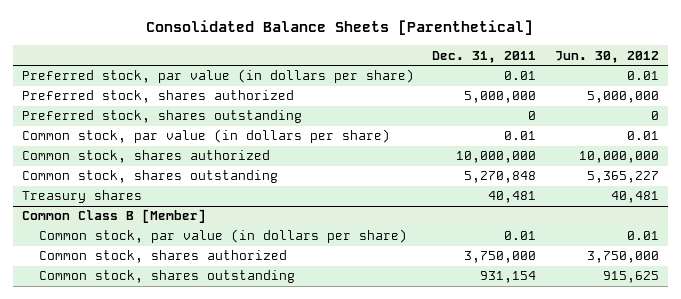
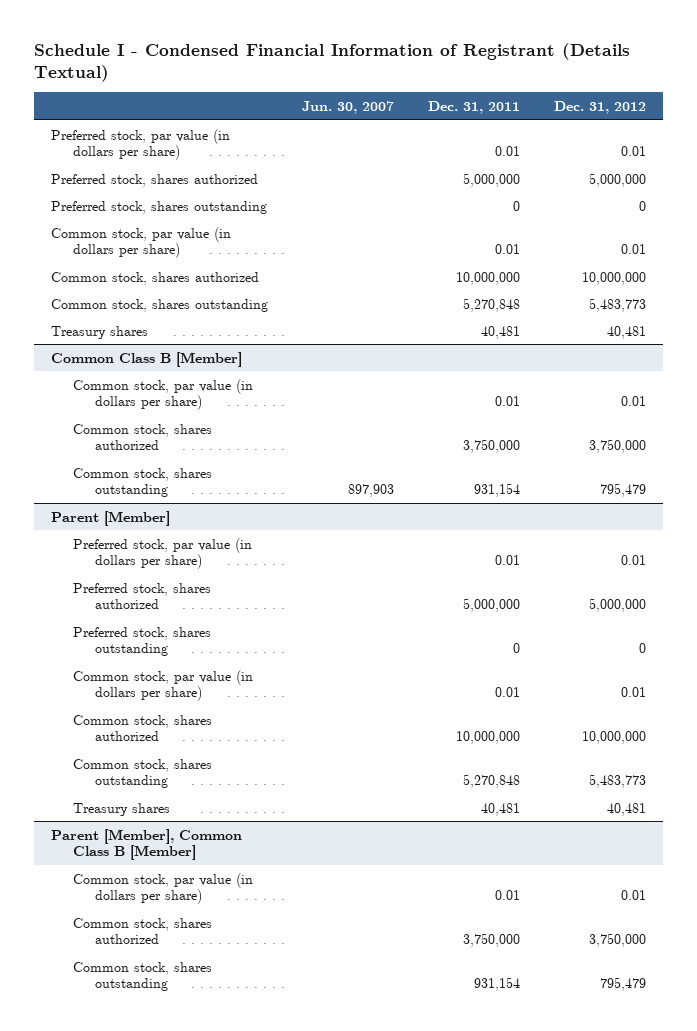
[146,20,534,36] Consolidated Balance Sheets [Parenthetical] -> [33,43,630,83] Schedule I - Condensed Financial Information of Registrant (Details Textual)
[554,50,659,63] Jun. 30, 2012 -> none
none -> [302,100,395,114] Jun. 30, 2007
none -> [554,100,647,114] Dec. 31, 2012
none -> [50,510,170,526] Parent [Member]
none -> [72,537,252,570] Preferred stock, par value (in dollars per share)
none -> [72,582,211,610] Preferred stock, shares authorized
none -> [72,626,211,657] Preferred stock, shares outstanding
none -> [72,669,253,702] Common stock, par value (in dollars per share)
none -> [72,714,212,742] Common stock, shares authorized
none -> [72,758,212,789] Common stock, shares outstanding
none -> [72,802,170,816] Treasury shares
none -> [50,828,242,861] Parent [Member], Common Class B [Member]
none -> [72,872,253,905] Common stock, par value (in dollars per share)
none -> [72,917,212,945] Common stock, shares authorized
none -> [72,961,212,992] Common stock, shares outstanding

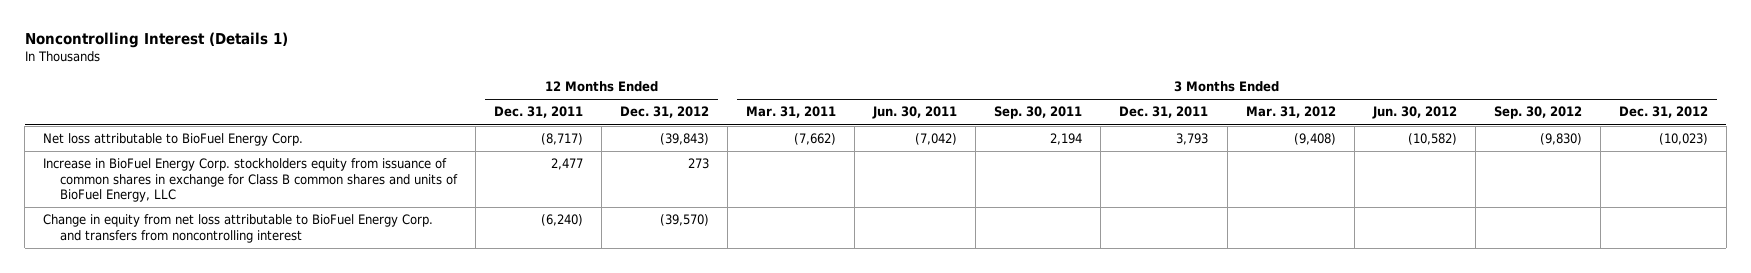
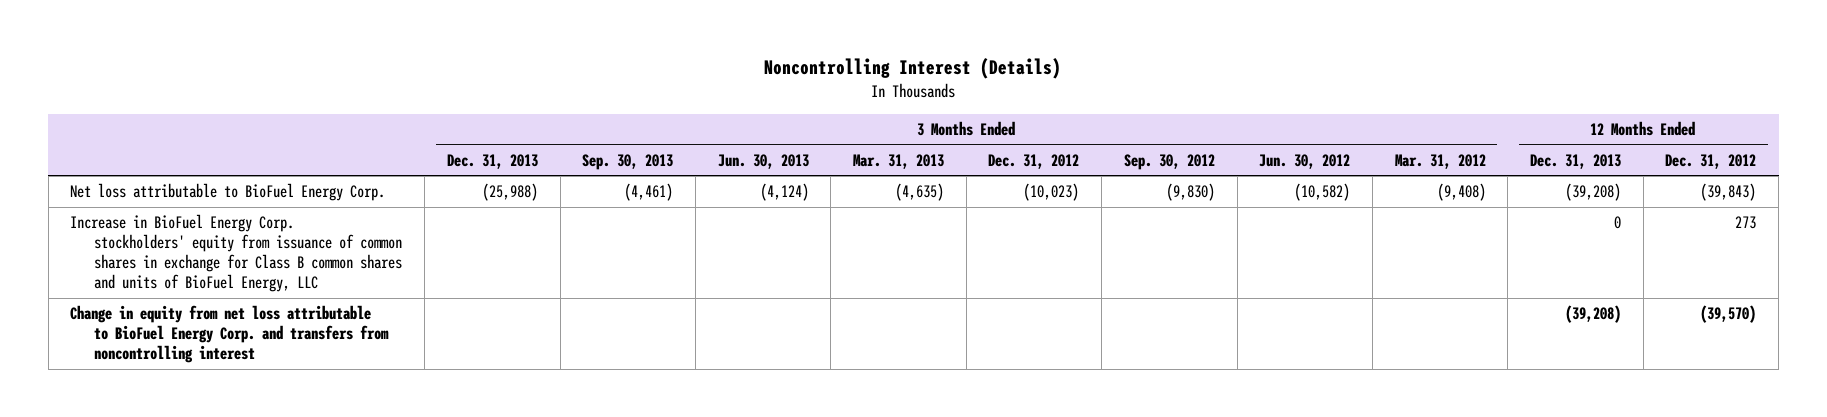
[24,32,288,49] Noncontrolling Interest (Details 1) -> [764,58,1062,80] Noncontrolling Interest (Details)
[494,106,584,119] Dec. 31, 2011 -> none
[746,106,837,119] Mar. 31, 2011 -> none
[872,106,958,120] Jun. 30, 2011 -> none
[994,106,1083,120] Sep. 30, 2011 -> none
[1119,106,1209,119] Dec. 31, 2011 -> none
none -> [446,153,538,169] Dec. 31, 2013
none -> [582,153,674,170] Sep. 30, 2013
none -> [717,153,809,169] Jun. 30, 2013
none -> [853,153,945,169] Mar. 31, 2013
none -> [1530,153,1622,169] Dec. 31, 2013
[43,158,458,203] Increase in BioFuel Energy Corp. stockholders equity from issuance of common shares in exchange for Class B common shares and units of BioFuel Energy, LLC -> [70,214,403,293] Increase in BioFuel Energy Corp. stockholders' equity from issuance of common shares in exchange for Class B common shares and units of BioFuel Energy, LLC

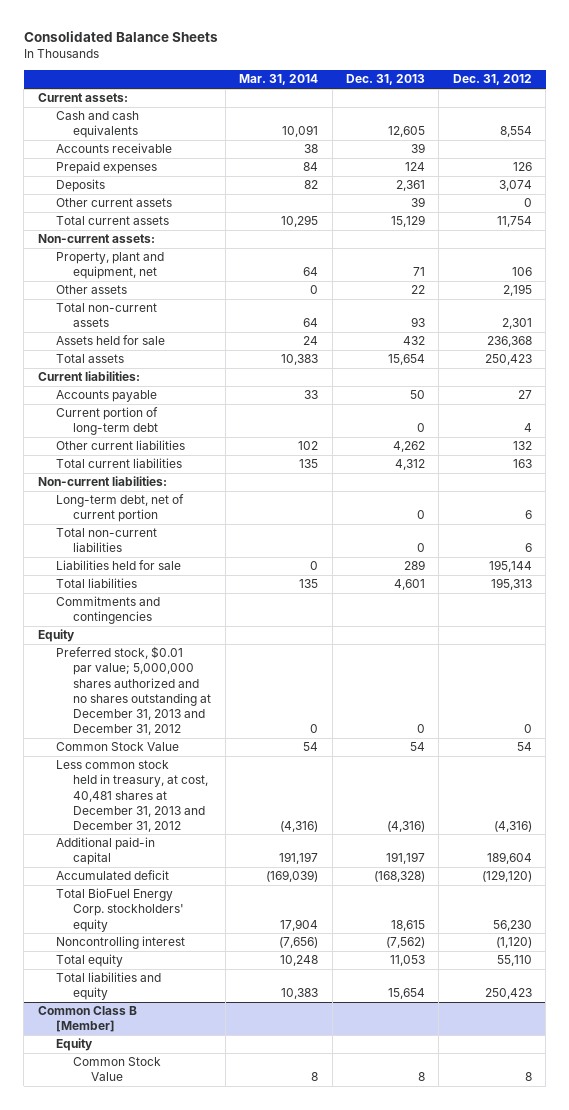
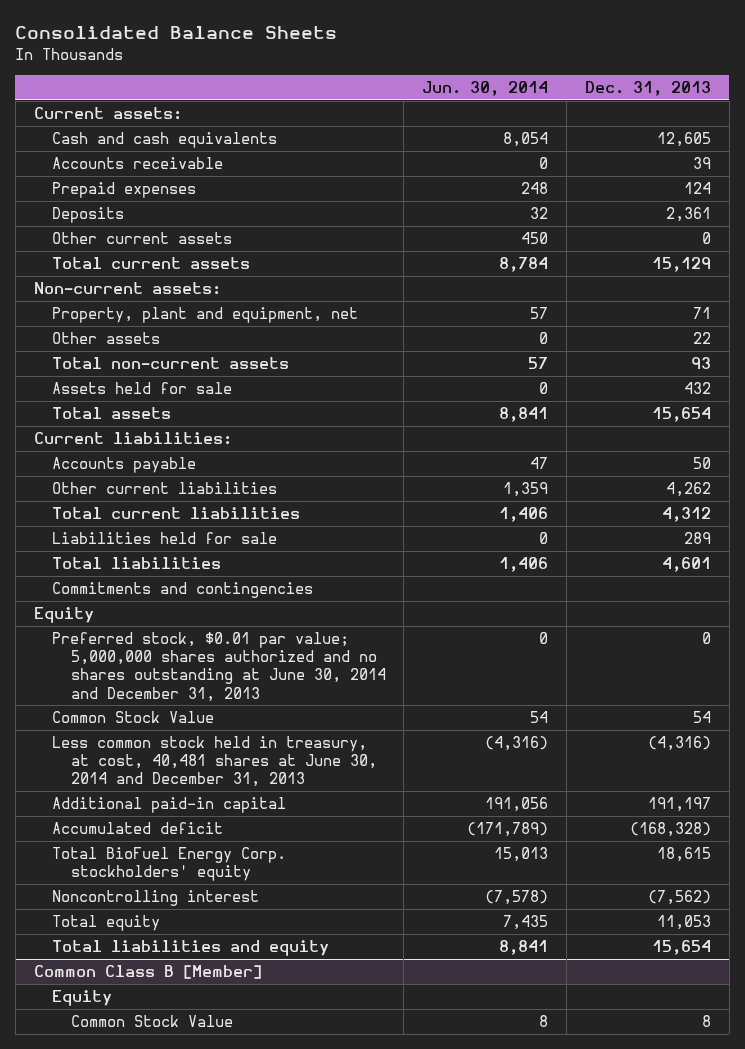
[239,74,319,86] Mar. 31, 2014 -> none
[452,74,532,86] Dec. 31, 2012 -> none
none -> [422,81,549,97] Jun. 30, 2014
[411,197,426,208] 39 -> [702,232,712,245] 0
[55,407,159,436] Current portion of long-term debt -> none
[37,476,167,487] Non-current liabilities: -> none
[55,494,184,523] Long-term debt, net of current portion -> none
[55,528,157,553] Total non-current liabilities -> none
[55,646,212,735] Preferred stock, $0.01 par value; 5,000,000 shares authorized and no shares outstanding at December 31, 2013 and December 31, 2012 -> [52,632,386,702] Preferred stock, $0.01 par value; 5,000,000 shares authorized and no shares outstanding at June 30, 2014 and December 31, 2013
[55,760,209,832] Less common stock held in treasury, at cost, 40,481 shares at December 31, 2013 and December 31, 2012 -> [52,736,377,788] Less common stock held in treasury, at cost, 40,481 shares at June 30, 2014 and December 31, 2013

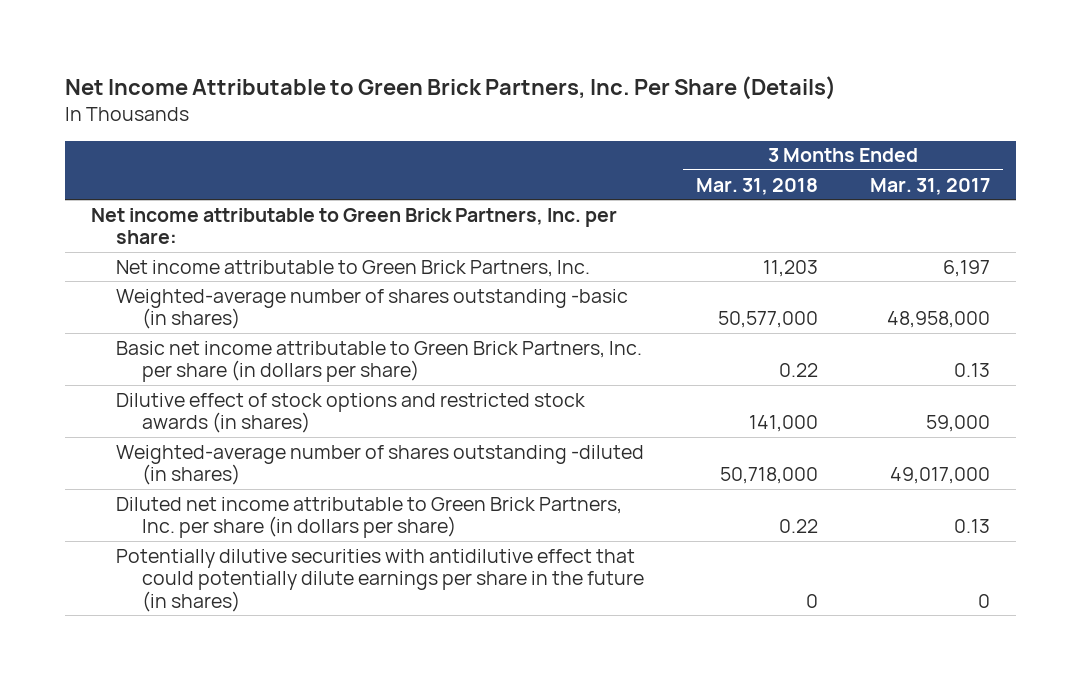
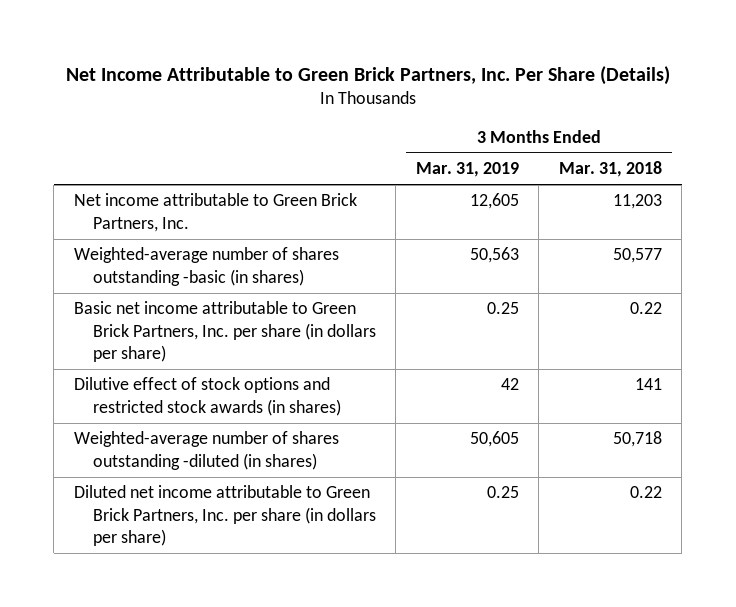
[869,177,990,195] Mar. 31, 2017 -> none
none -> [415,162,519,178] Mar. 31, 2019
[91,207,618,245] Net income attributable to Green Brick Partners, Inc. per share: -> none
[718,311,819,329] 50,577,000 -> [612,248,662,264] 50,577
[749,415,819,433] 141,000 -> [634,378,662,391] 141
[720,467,819,485] 50,718,000 -> [612,431,662,448] 50,718
[116,548,644,612] Potentially dilutive securities with antidilutive effect that could potentially dilute earnings per share in the future (in shares) -> none

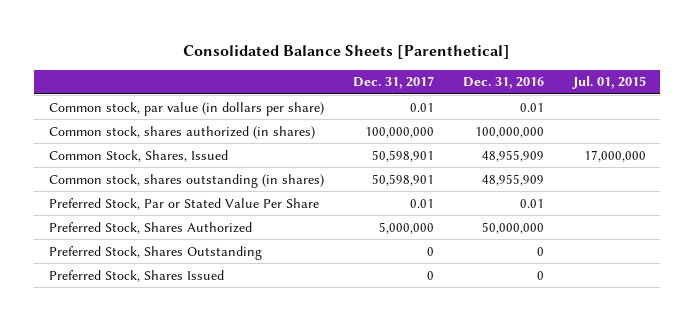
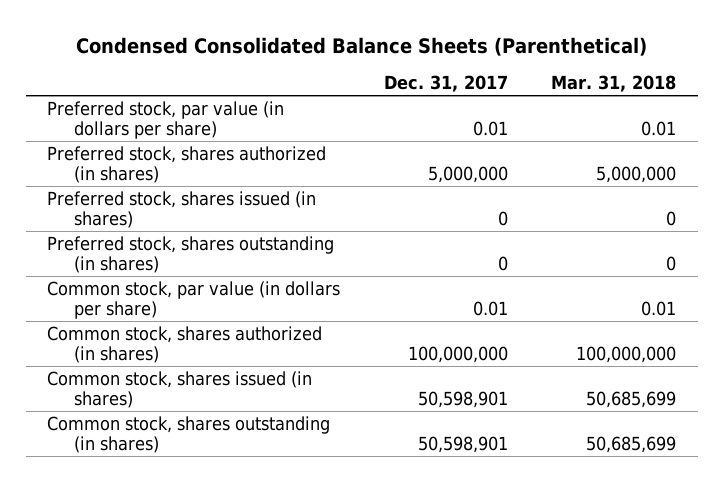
[183,44,511,59] Consolidated Balance Sheets [Parenthetical] -> [75,36,647,56] Condensed Consolidated Balance Sheets (Parenthetical)
[462,77,544,90] Dec. 31, 2016 -> none
[571,76,646,90] Jul. 01, 2015 -> none
none -> [551,75,677,93] Mar. 31, 2018
none -> [47,100,285,140] Preferred stock, par value (in dollars per share)
none -> [47,145,327,184] Preferred stock, shares authorized (in shares)
none -> [47,190,317,229] Preferred stock, shares issued (in shares)
none -> [47,235,335,274] Preferred stock, shares outstanding (in shares)
[48,149,228,162] Common Stock, Shares, Issued -> [47,370,313,409] Common stock, shares issued (in shares)
[48,197,319,210] Preferred Stock, Par or Stated Value Per Share -> none
[48,221,252,234] Preferred Stock, Shares Authorized -> none
[48,245,262,260] Preferred Stock, Shares Outstanding -> none
[48,269,224,282] Preferred Stock, Shares Issued -> none

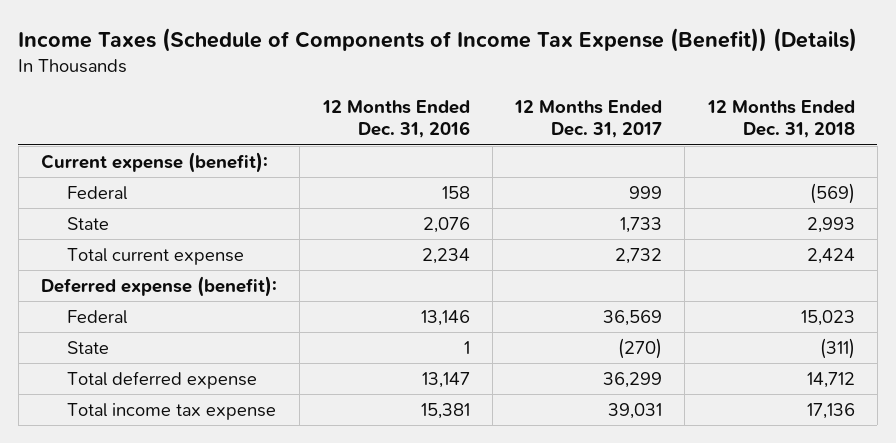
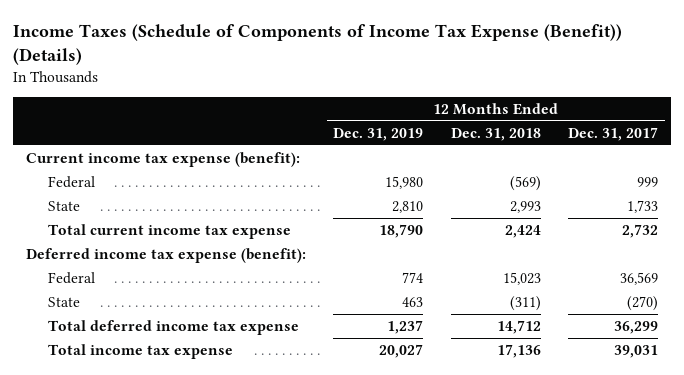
[321,99,470,139] 12 Months Ended Dec. 31, 2016 -> none
none -> [333,127,424,141] Dec. 31, 2019
[41,152,269,174] Current expense (benefit): -> [26,151,301,167] Current income tax expense (benefit):
[66,248,244,266] Total current expense -> [48,223,292,239] Total current income tax expense
[41,276,278,298] Deferred expense (benefit): -> [26,247,307,263] Deferred income tax expense (benefit):
[66,371,257,390] Total deferred expense -> [48,319,300,335] Total deferred income tax expense

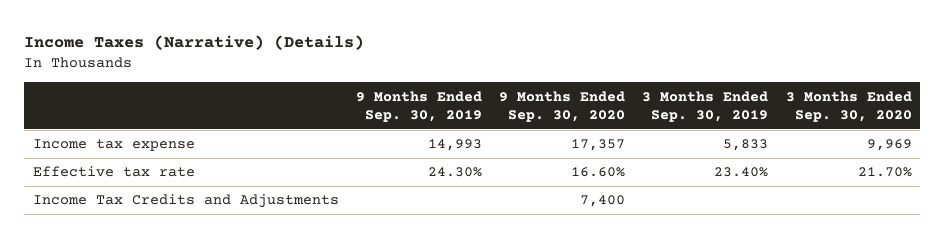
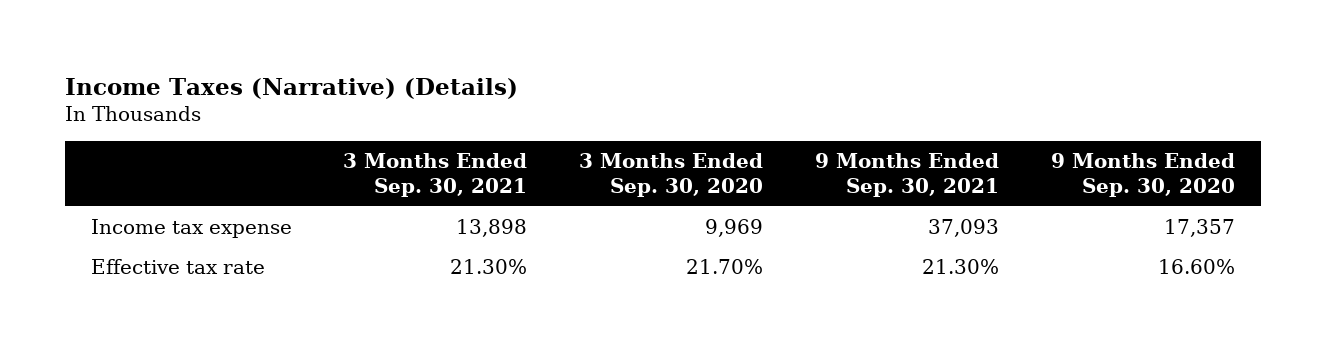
[355,90,482,122] 9 Months Ended Sep. 30, 2019 -> none
[642,90,769,122] 3 Months Ended Sep. 30, 2019 -> none
none -> [343,152,528,197] 3 Months Ended Sep. 30, 2021
none -> [815,152,1000,197] 9 Months Ended Sep. 30, 2021
[32,194,339,209] Income Tax Credits and Adjustments -> none

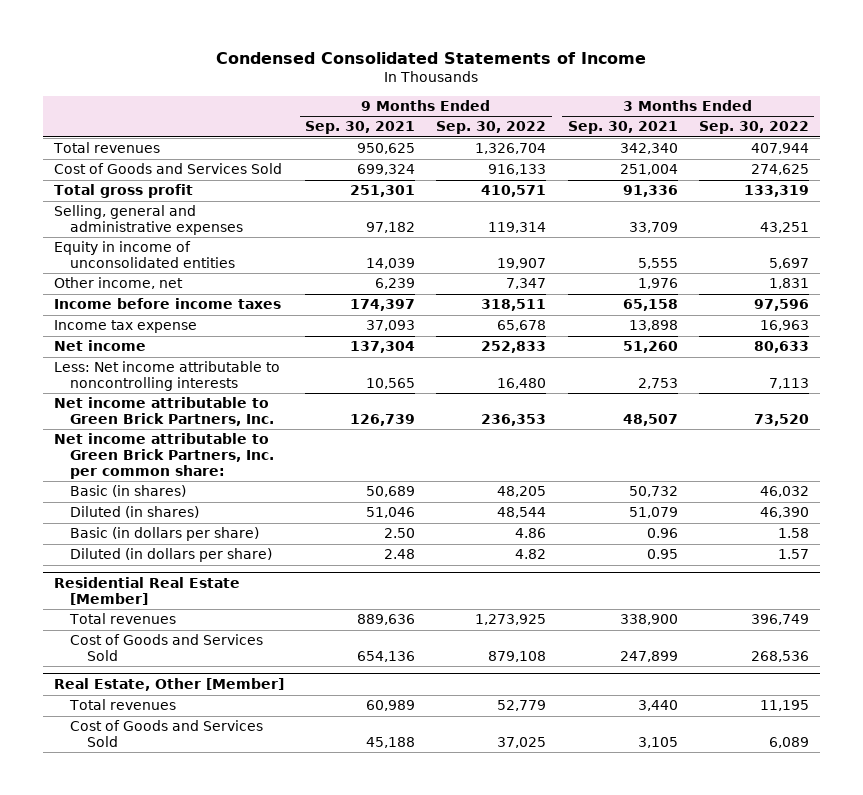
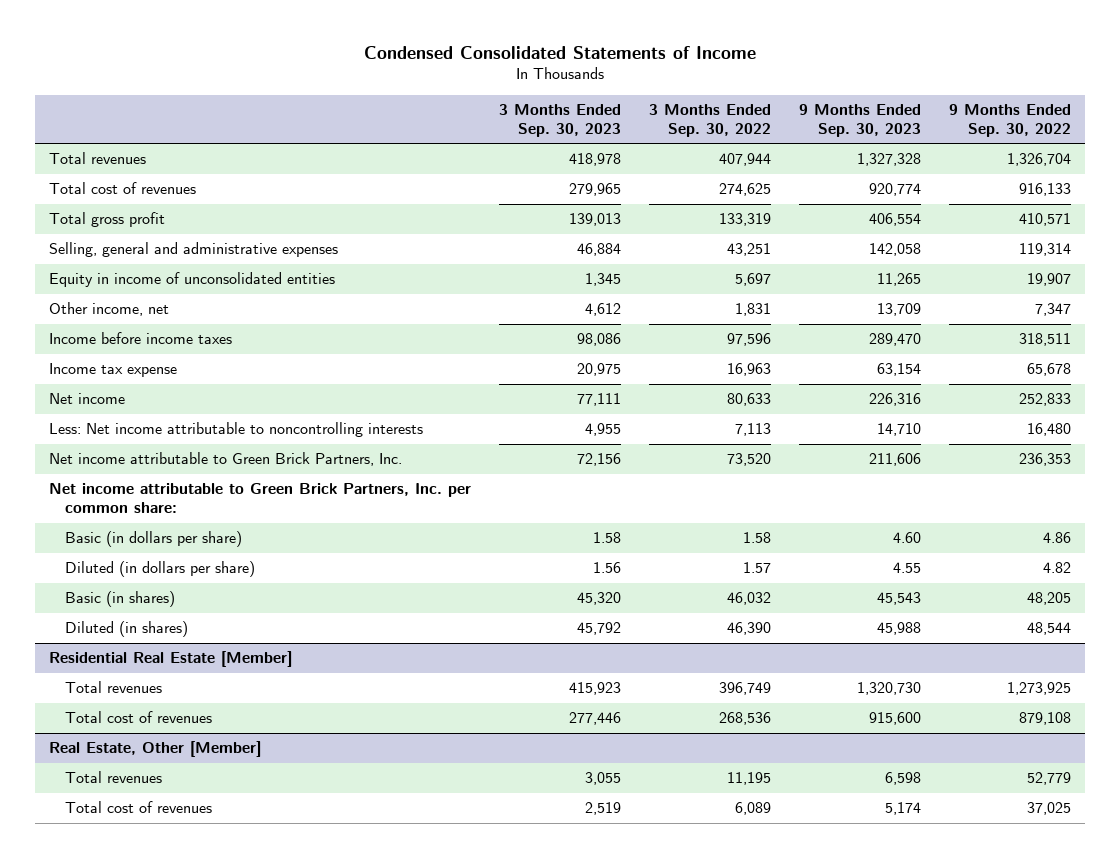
[305,121,416,135] Sep. 30, 2021 -> none
[567,121,678,135] Sep. 30, 2021 -> none
none -> [499,103,622,137] 3 Months Ended Sep. 30, 2023
none -> [799,103,922,137] 9 Months Ended Sep. 30, 2023
[53,163,282,175] Cost of Goods and Services Sold -> [48,182,196,195] Total cost of revenues
[70,485,187,498] Basic (in shares) -> [65,591,176,608] Basic (in shares)
[70,506,200,519] Diluted (in shares) -> [65,621,189,638] Diluted (in shares)
[70,634,264,662] Cost of Goods and Services Sold -> [65,711,213,724] Total cost of revenues
[70,720,264,748] Cost of Goods and Services Sold -> [65,801,213,814] Total cost of revenues

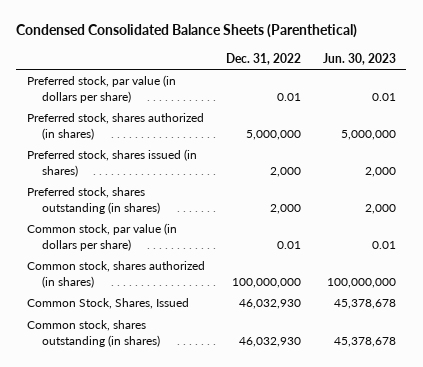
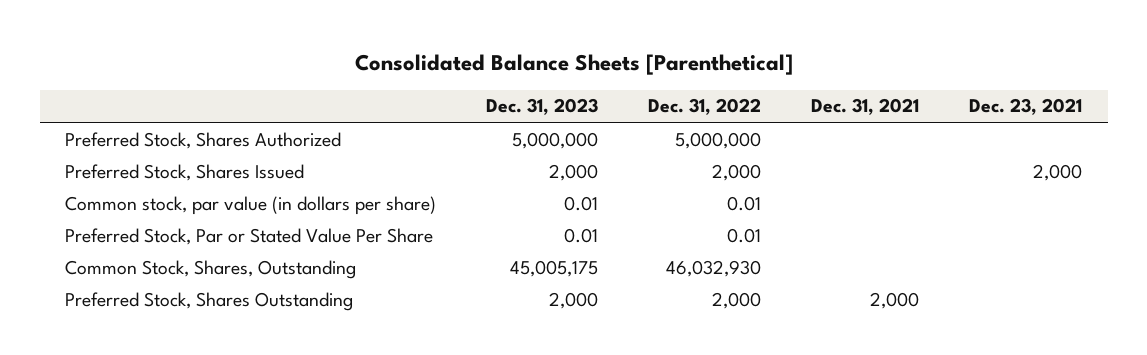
[16,24,358,39] Condensed Consolidated Balance Sheets (Parenthetical) -> [354,54,793,76] Consolidated Balance Sheets [Parenthetical]
[322,52,396,65] Jun. 30, 2023 -> none
none -> [486,98,599,116] Dec. 31, 2023
none -> [811,98,920,116] Dec. 31, 2021
none -> [969,98,1083,116] Dec. 23, 2021
[26,75,176,103] Preferred stock, par value (in dollars per share) -> none
[26,187,160,214] Preferred stock, shares outstanding (in shares) -> none
[26,113,204,140] Preferred stock, shares authorized (in shares) -> [64,131,341,149] Preferred Stock, Shares Authorized
[26,149,197,177] Preferred stock, shares issued (in shares) -> [64,163,304,181] Preferred Stock, Shares Issued
[26,261,205,288] Common stock, shares authorized (in shares) -> none
[26,298,189,310] Common Stock, Shares, Issued -> none
none -> [64,227,433,245] Preferred Stock, Par or Stated Value Per Share
[26,320,160,347] Common stock, shares outstanding (in shares) -> [64,259,356,279] Common Stock, Shares, Outstanding
none -> [64,291,353,311] Preferred Stock, Shares Outstanding

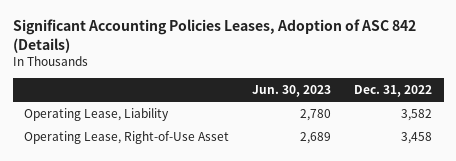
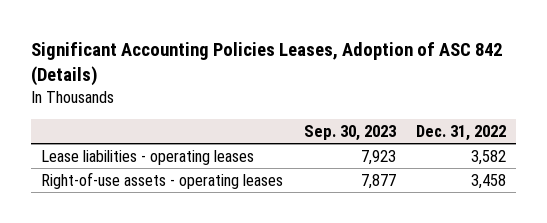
[252,85,332,98] Jun. 30, 2023 -> none
none -> [303,125,396,142] Sep. 30, 2023
[24,107,170,121] Operating Lease, Liability -> [40,149,254,165] Lease liabilities - operating leases
[24,130,230,144] Operating Lease, Right-of-Use Asset -> [40,171,283,189] Right-of-use assets - operating leases

